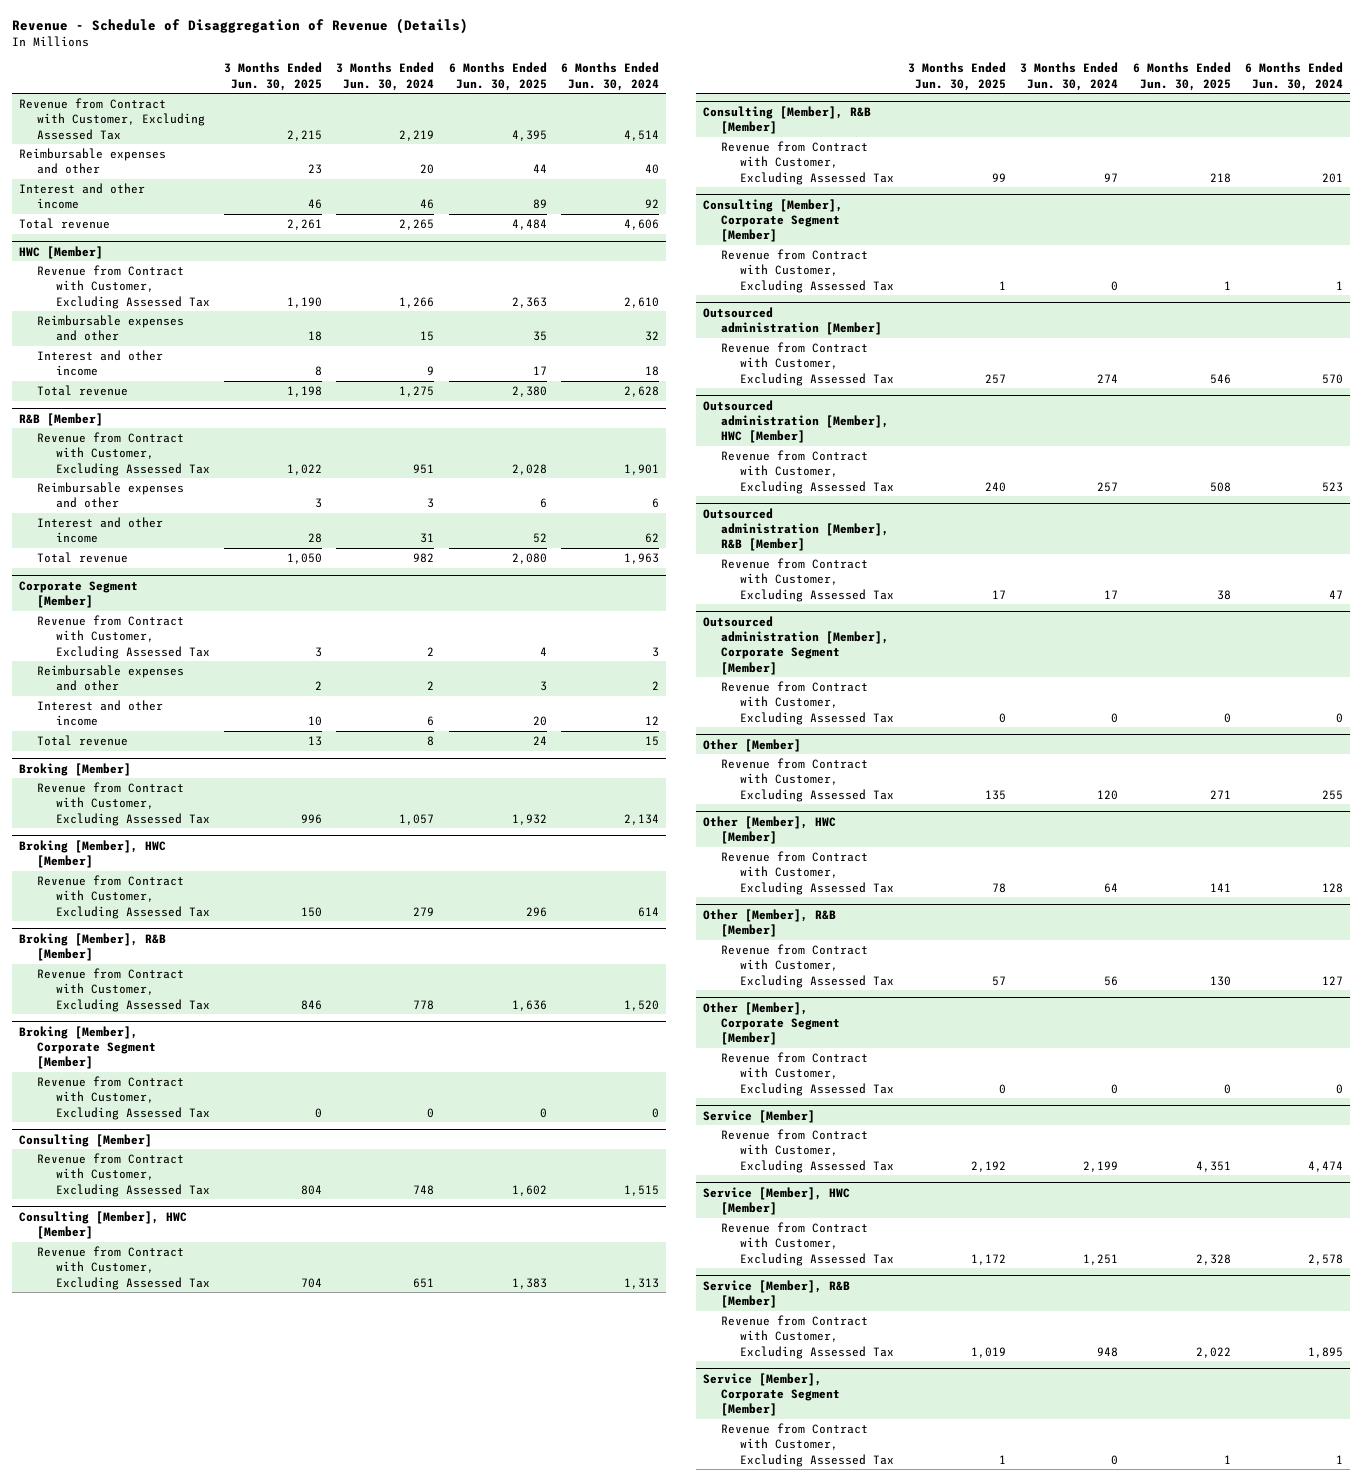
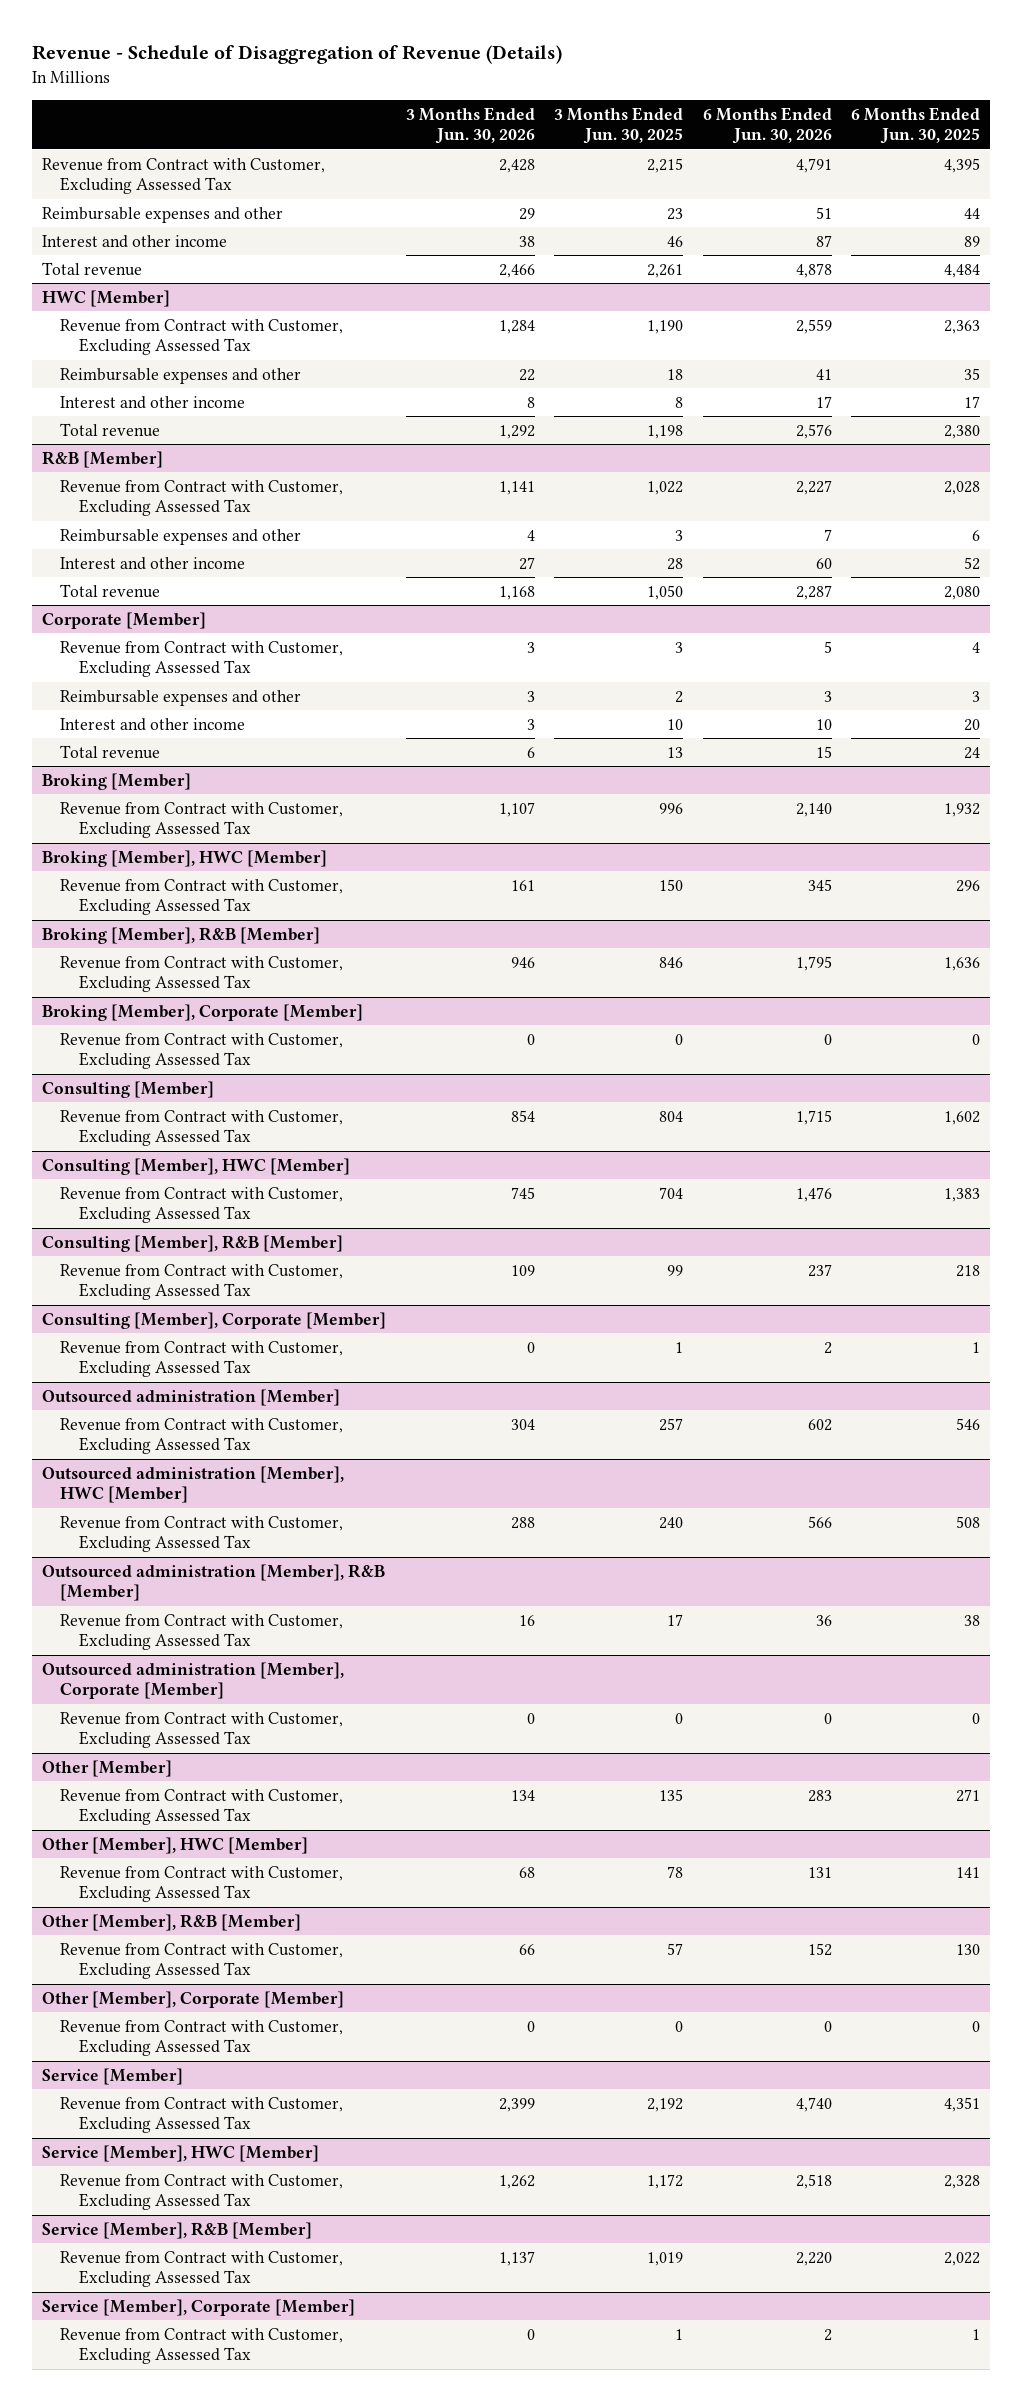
[336,62,435,91] 3 Months Ended Jun. 30, 2024 -> none
[560,62,659,91] 6 Months Ended Jun. 30, 2024 -> none
none -> [405,106,535,145] 3 Months Ended Jun. 30, 2026
none -> [702,106,832,145] 6 Months Ended Jun. 30, 2026
[18,580,138,609] Corporate Segment [Member] -> [42,611,207,629] Corporate [Member]
[18,1025,157,1070] Broking [Member], Corporate Segment [Member] -> [42,1003,364,1021] Broking [Member], Corporate [Member]
[702,198,843,243] Consulting [Member], Corporate Segment [Member] -> [42,1311,387,1329] Consulting [Member], Corporate [Member]
[702,615,890,675] Outsourced administration [Member], Corporate Segment [Member] -> [42,1661,345,1700] Outsourced administration [Member], Corporate [Member]
[702,1001,841,1046] Other [Member], Corporate Segment [Member] -> [42,1990,345,2008] Other [Member], Corporate [Member]
[702,1372,841,1417] Service [Member], Corporate Segment [Member] -> [42,2298,356,2316] Service [Member], Corporate [Member]

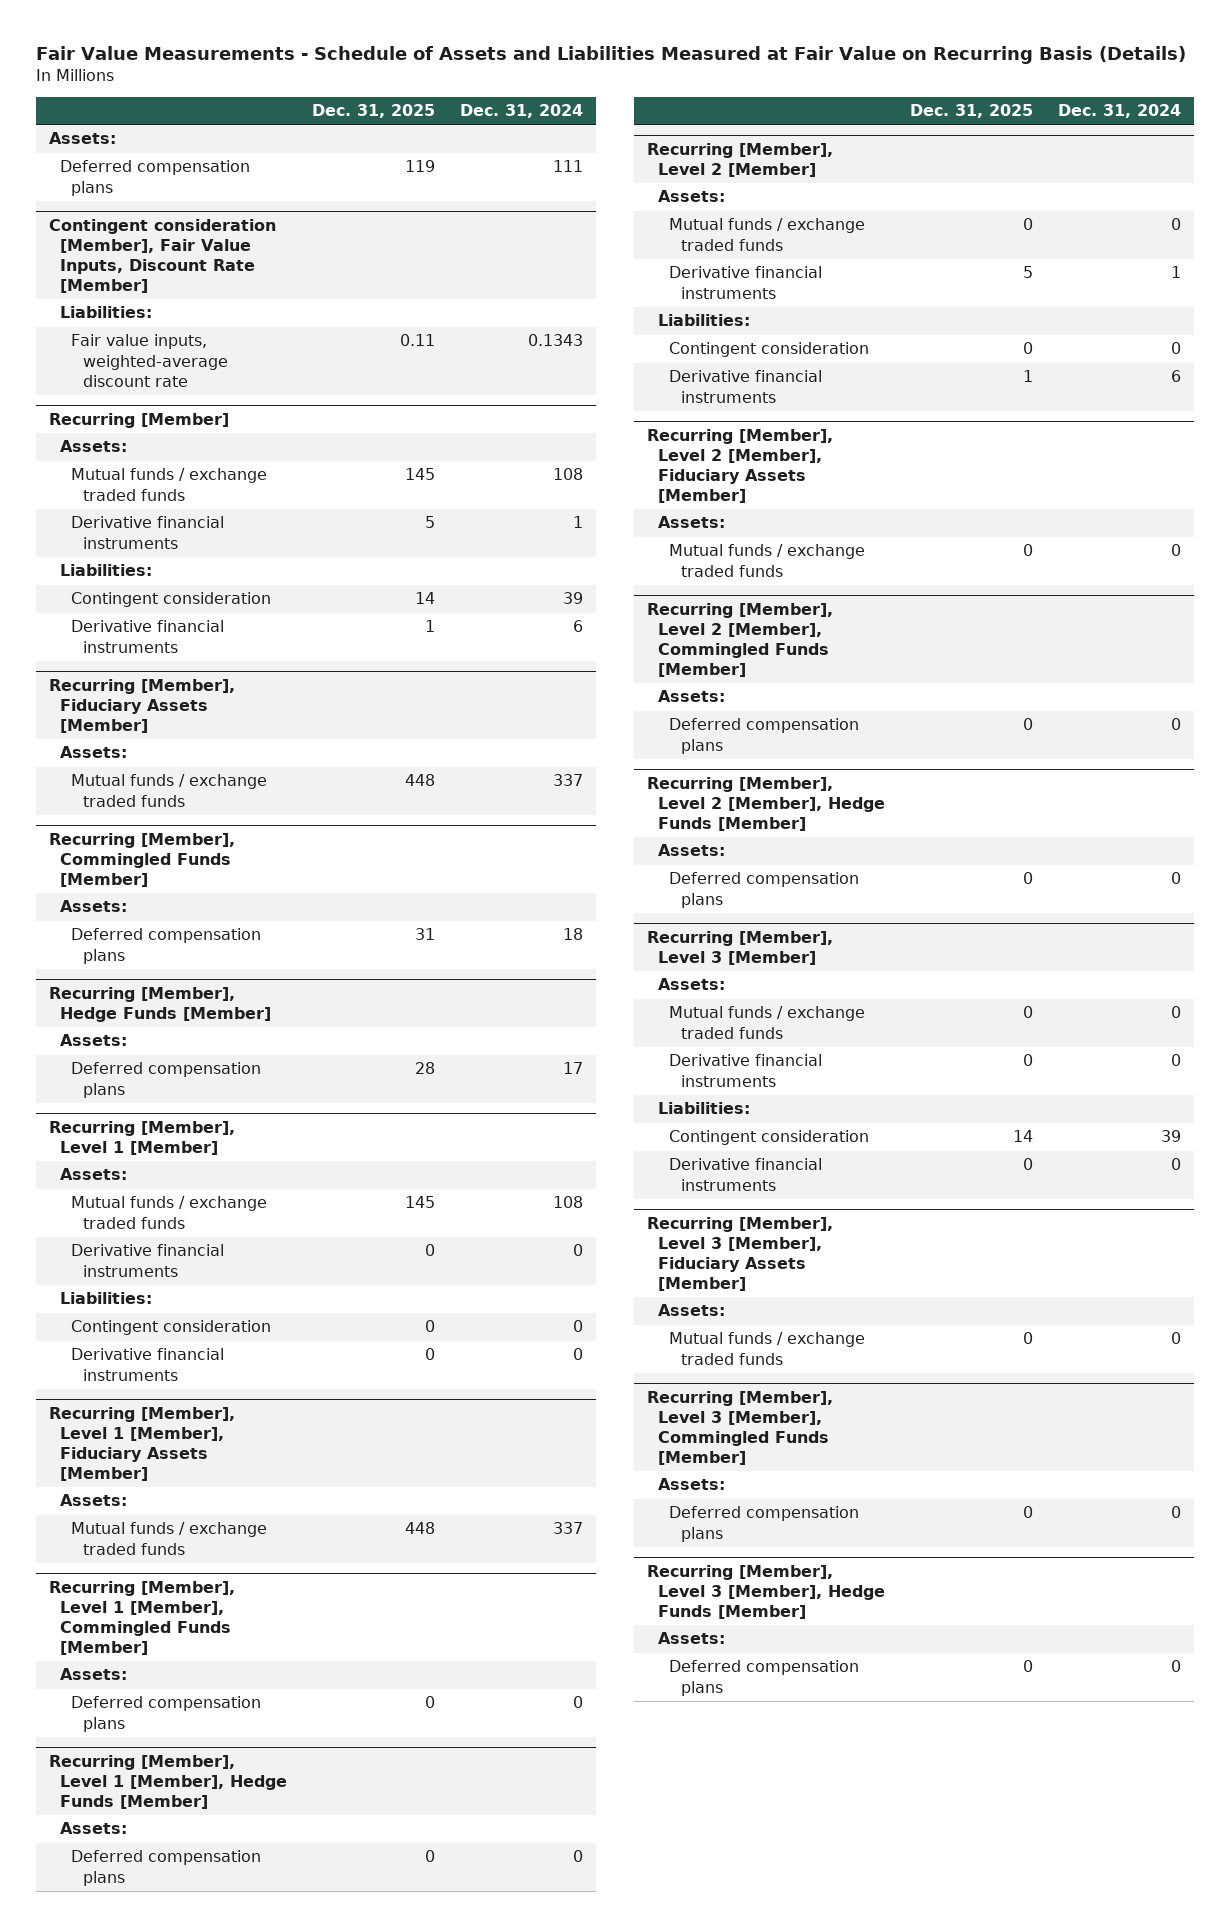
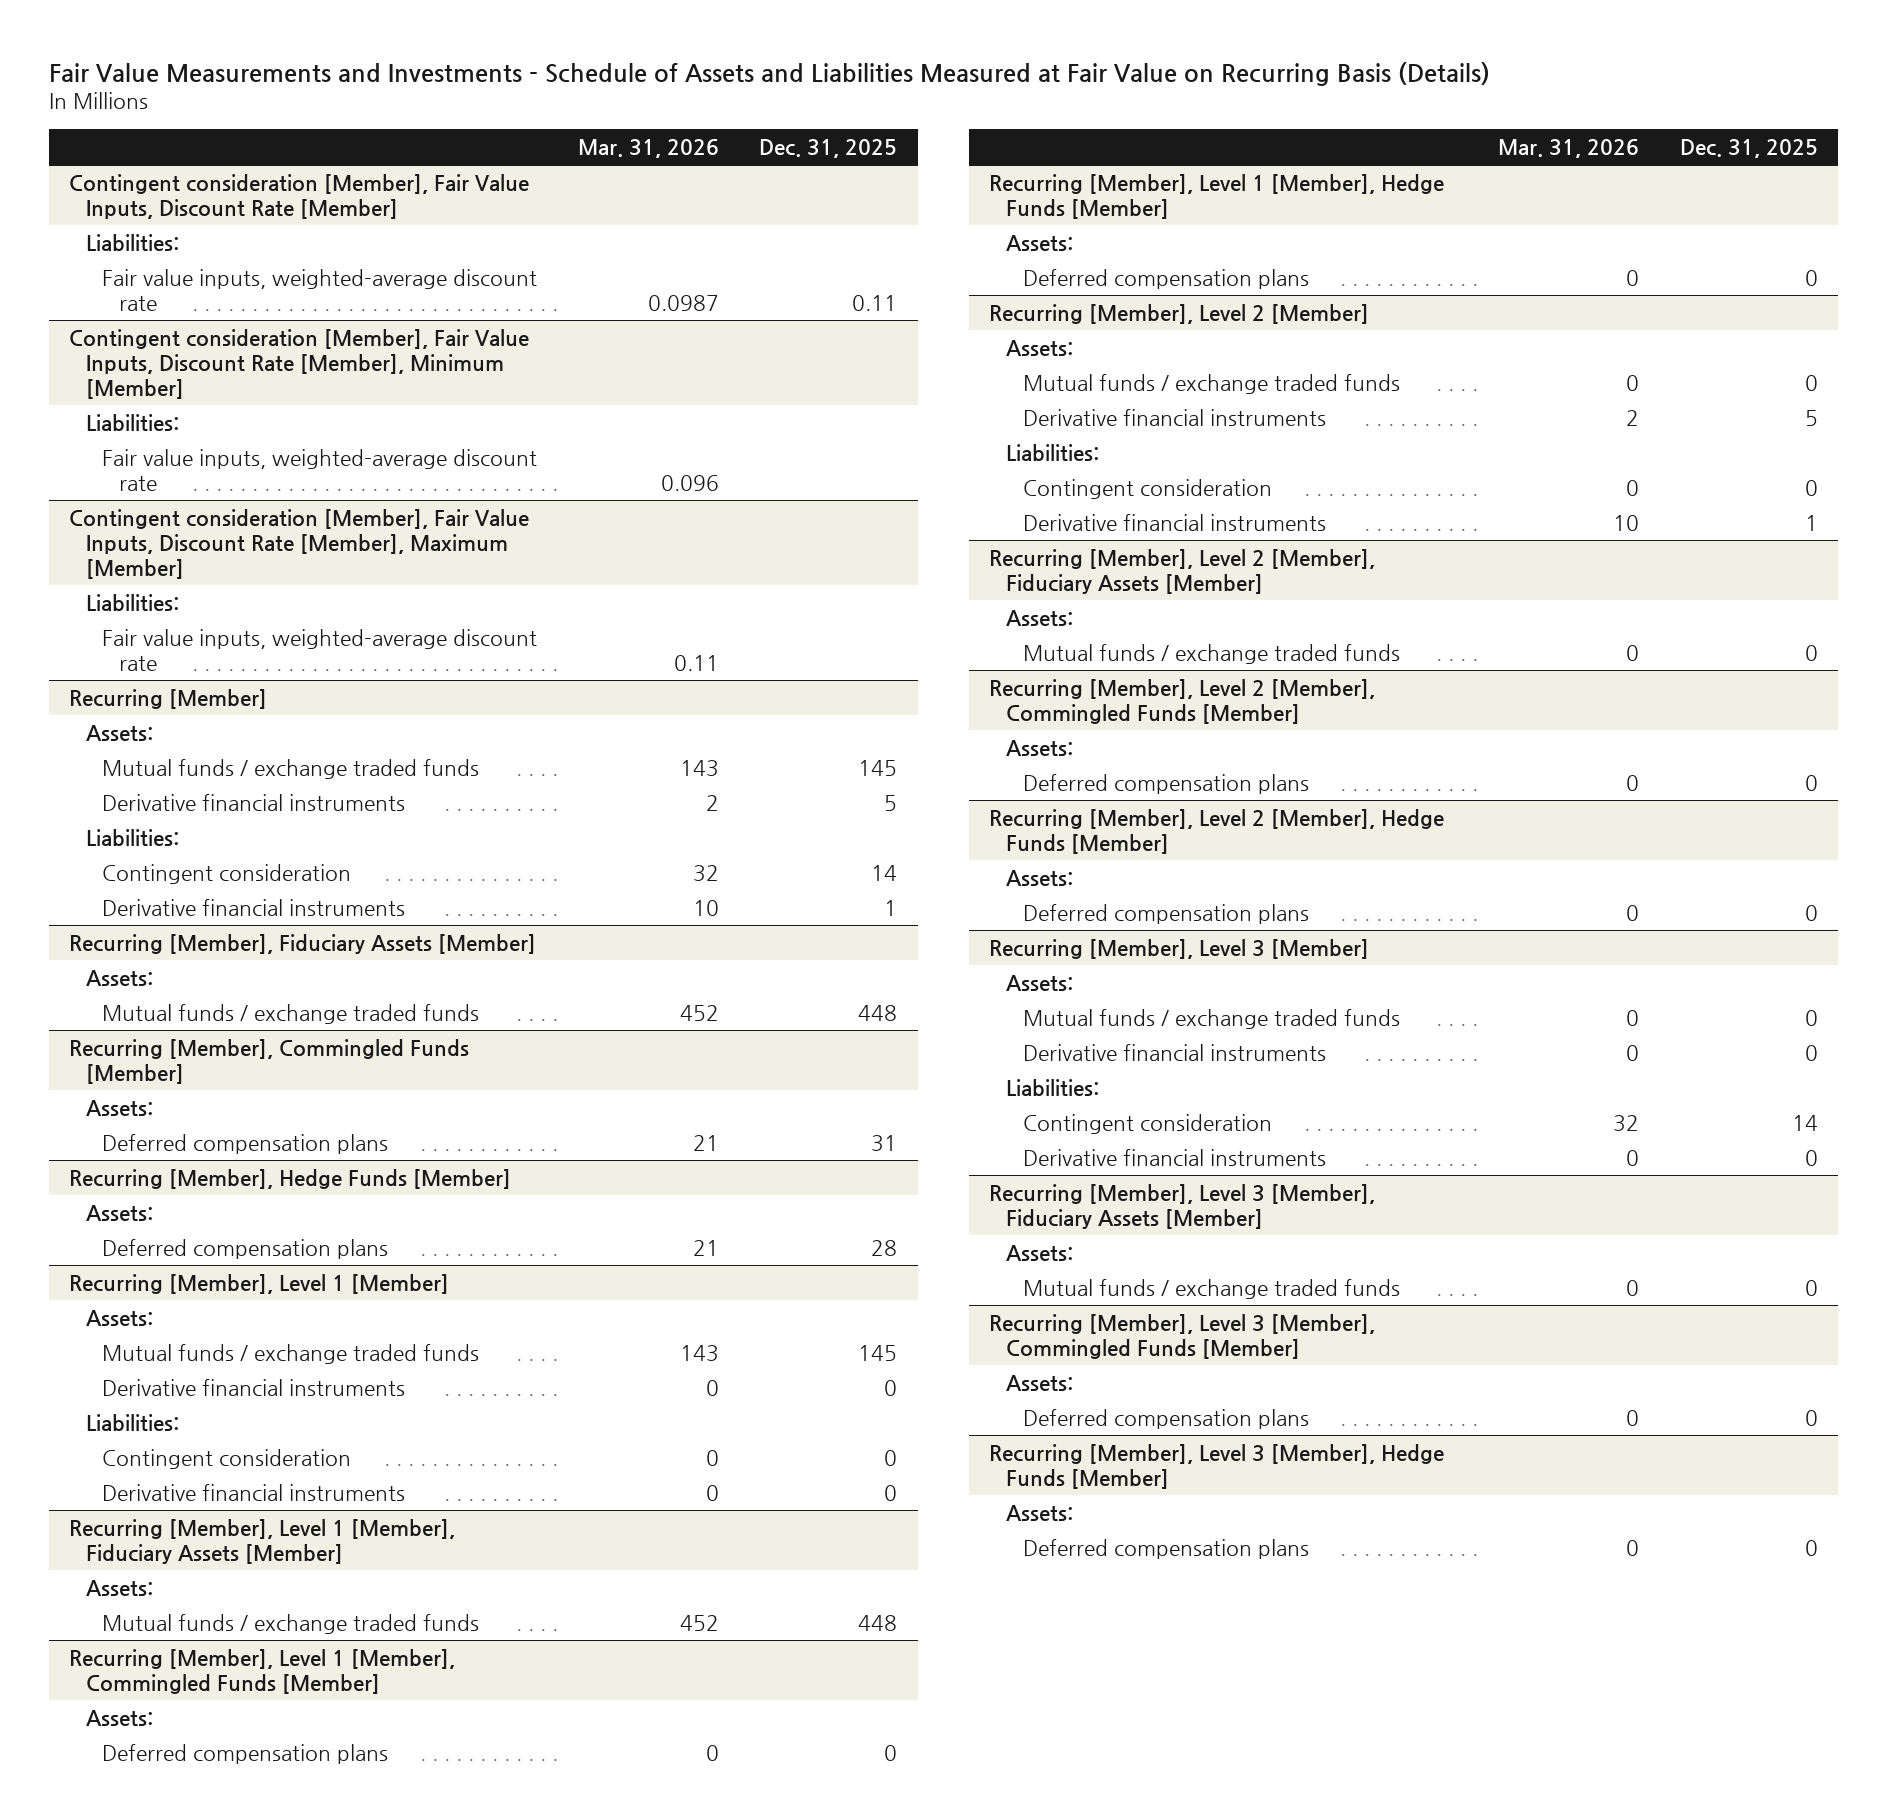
[36,46,1187,65] Fair Value Measurements - Schedule of Assets and Liabilities Measured at Fair Value on Recurring Basis (Details) -> [48,61,1490,86] Fair Value Measurements and Investments - Schedule of Assets and Liabilities Measured at Fair Value on Recurring Basis (Details)
[460,104,584,119] Dec. 31, 2024 -> none
none -> [577,138,719,158] Mar. 31, 2026
[48,132,116,145] Assets: -> none
[60,160,251,196] Deferred compensation plans -> none
none -> [68,328,529,399] Contingent consideration [Member], Fair Value Inputs, Discount Rate [Member], Minimum [Member]
none -> [85,413,179,431] Liabilities:
none -> [102,448,538,491] Fair value inputs, weighted-average discount rate
none -> [68,508,529,579] Contingent consideration [Member], Fair Value Inputs, Discount Rate [Member], Maximum [Member]
none -> [85,593,179,611] Liabilities:
none -> [102,628,538,671] Fair value inputs, weighted-average discount rate

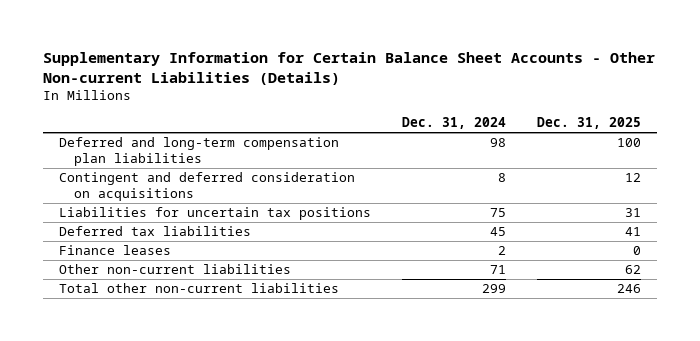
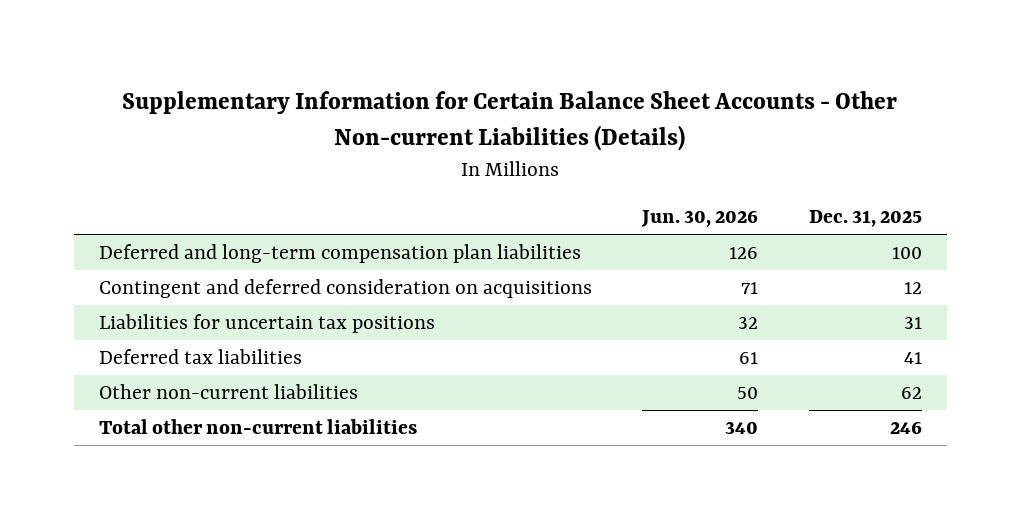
[401,117,506,130] Dec. 31, 2024 -> none
none -> [641,210,759,228] Jun. 30, 2026
[58,245,171,256] Finance leases -> none

